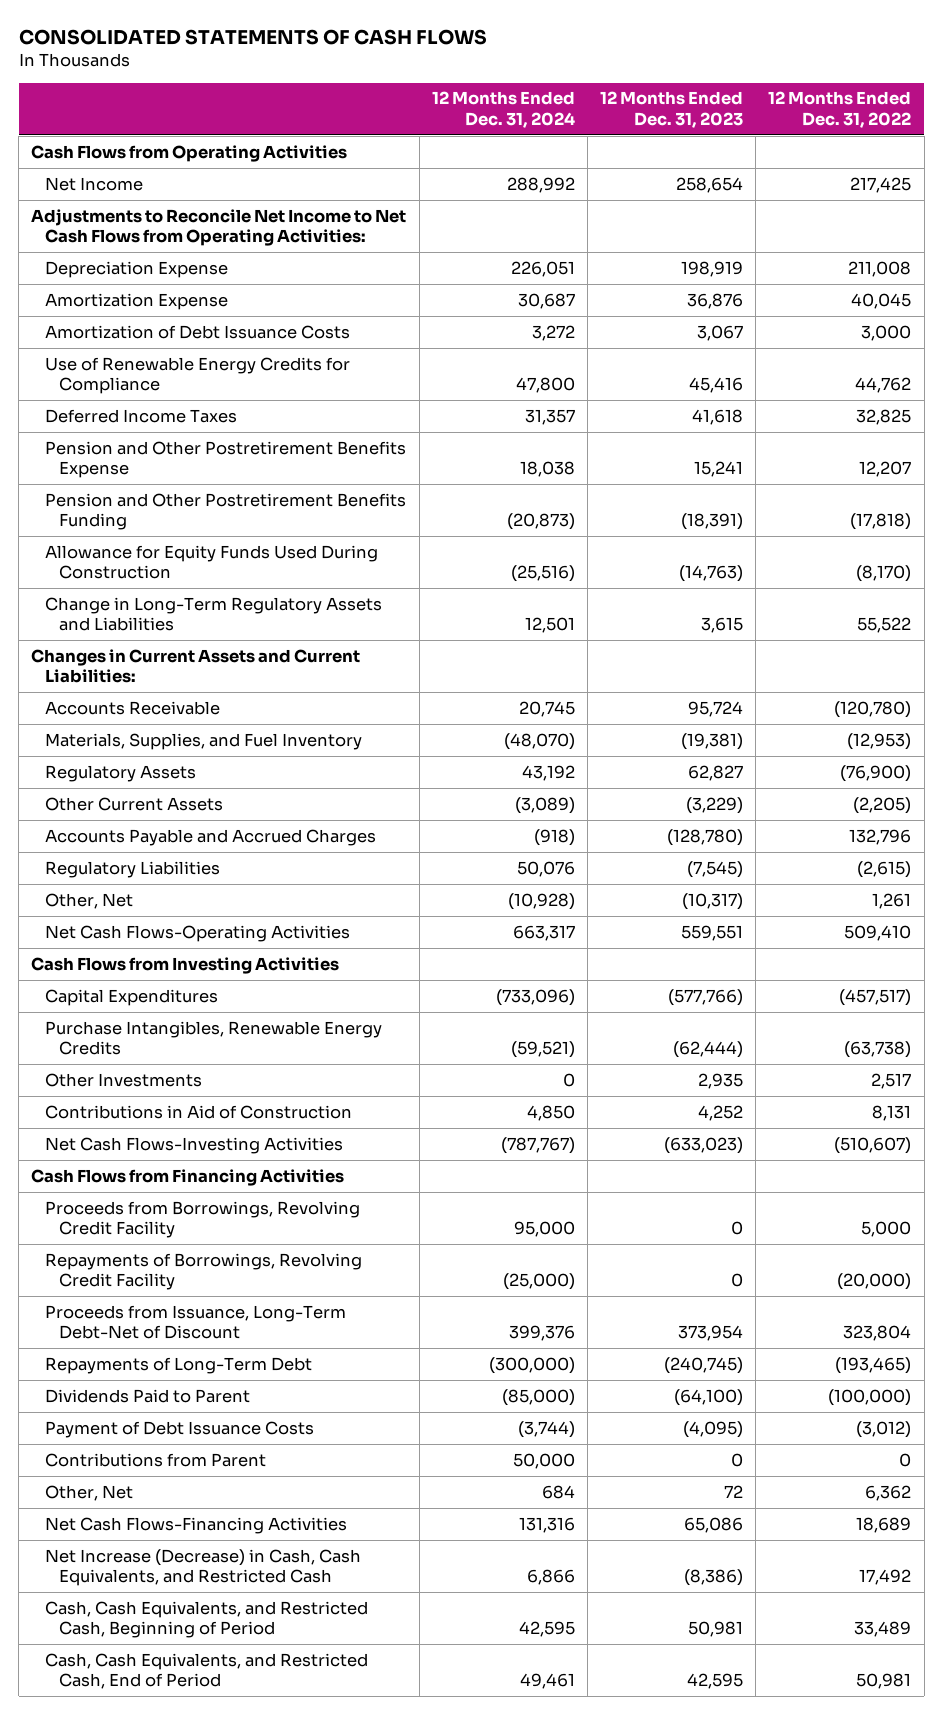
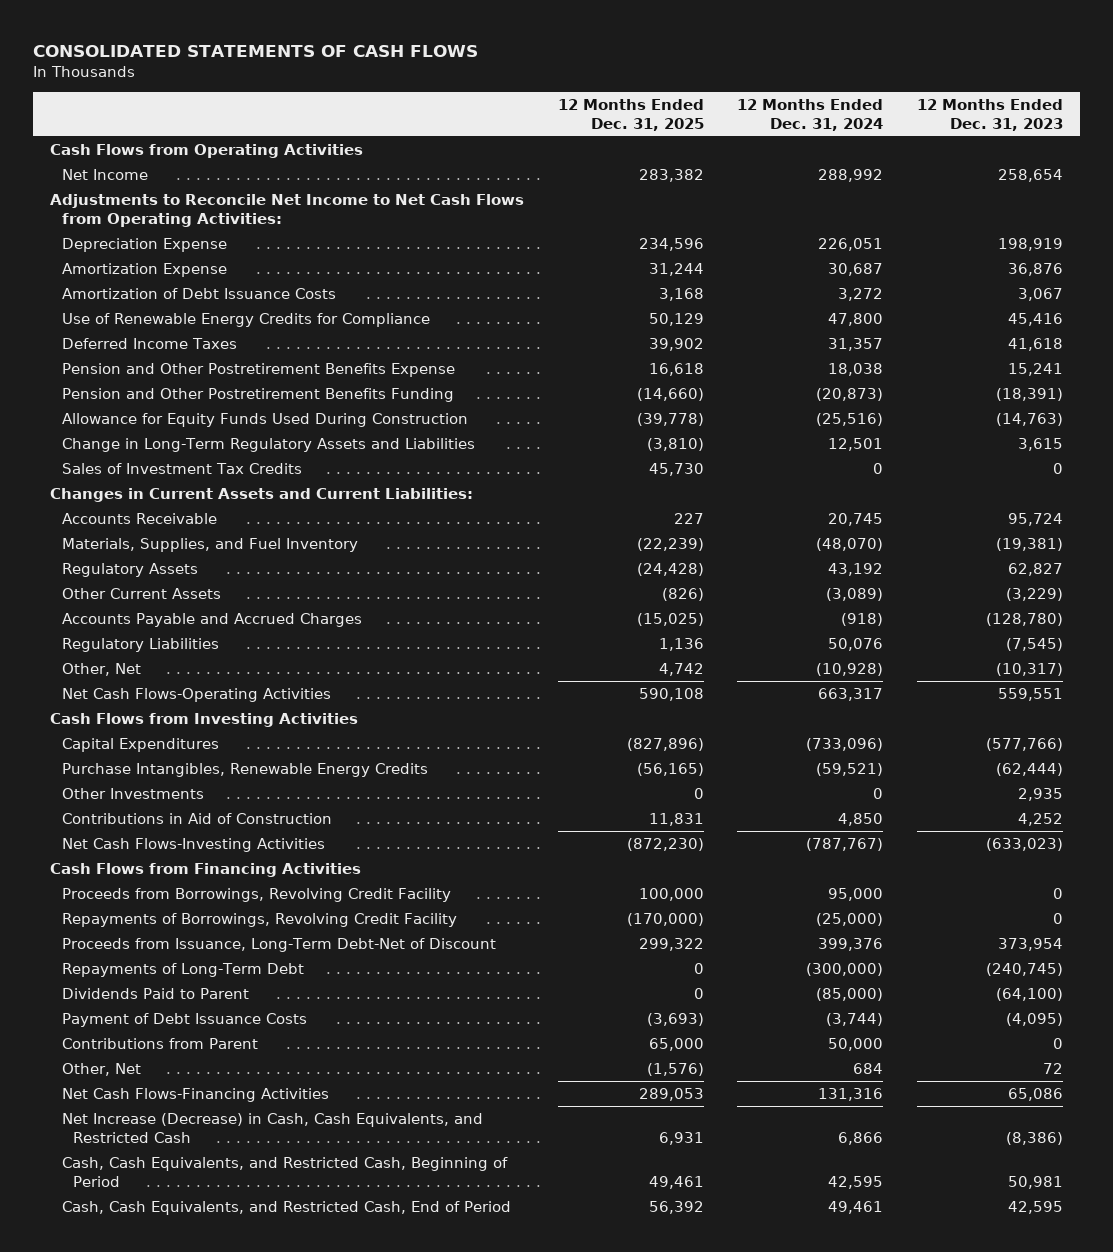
[768,91,912,128] 12 Months Ended Dec. 31, 2022 -> none
none -> [557,98,704,131] 12 Months Ended Dec. 31, 2025
none -> [61,462,302,474] Sales of Investment Tax Credits

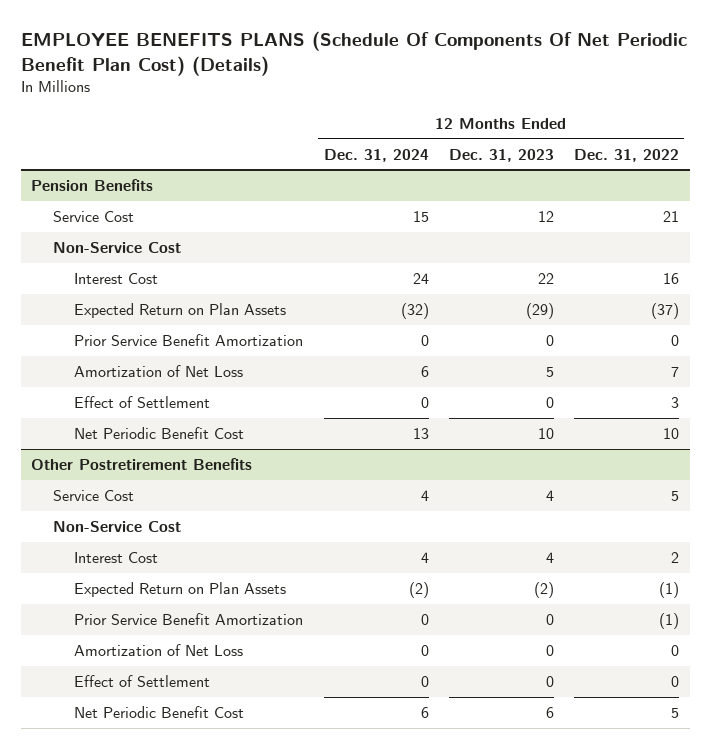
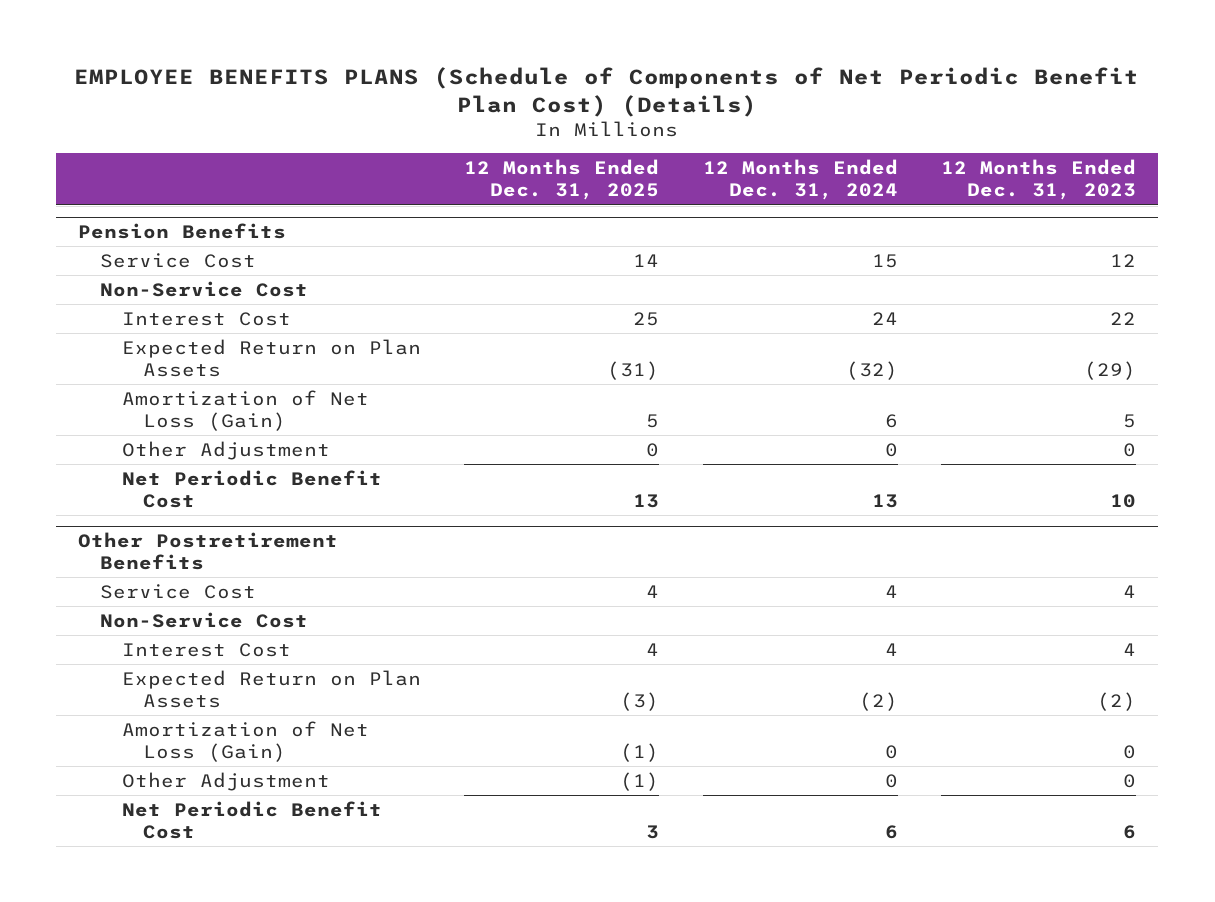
[20,30,687,76] EMPLOYEE BENEFITS PLANS (Schedule Of Components Of Net Periodic Benefit Plan Cost) (Details) -> [74,66,1140,117] EMPLOYEE BENEFITS PLANS (Schedule of Components of Net Periodic Benefit Plan Cost) (Details)
[574,148,680,162] Dec. 31, 2022 -> none
none -> [464,159,660,201] 12 Months Ended Dec. 31, 2025
[74,333,304,346] Prior Service Benefit Amortization -> none
[74,395,211,408] Effect of Settlement -> none
[74,364,244,377] Amortization of Net Loss -> [121,389,369,432] Amortization of Net Loss (Gain)
none -> [121,440,330,460] Other Adjustment
[74,612,304,625] Prior Service Benefit Amortization -> none
[74,674,211,687] Effect of Settlement -> none
[74,643,244,656] Amortization of Net Loss -> [121,720,369,763] Amortization of Net Loss (Gain)
none -> [121,771,330,791] Other Adjustment

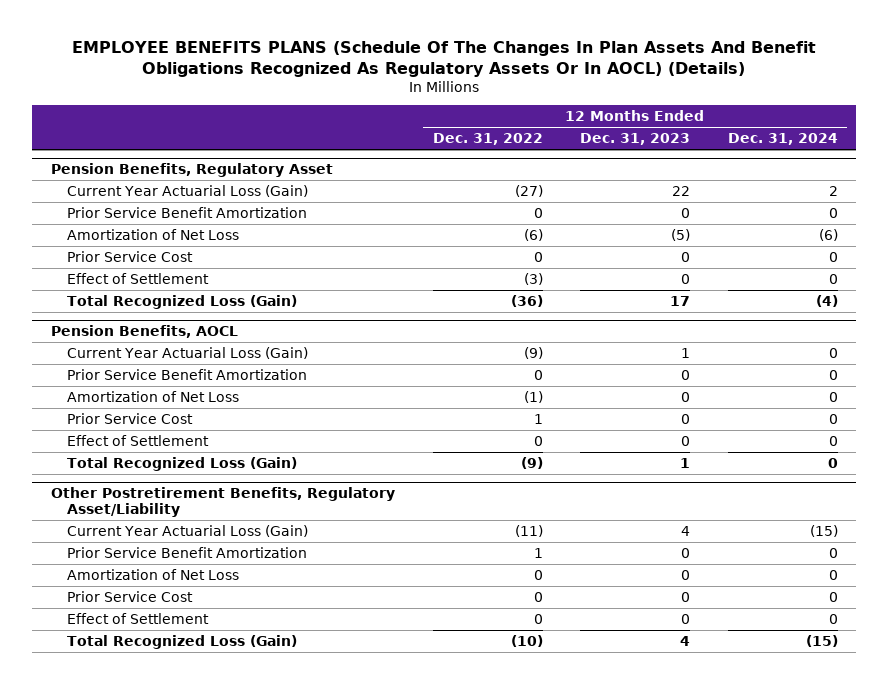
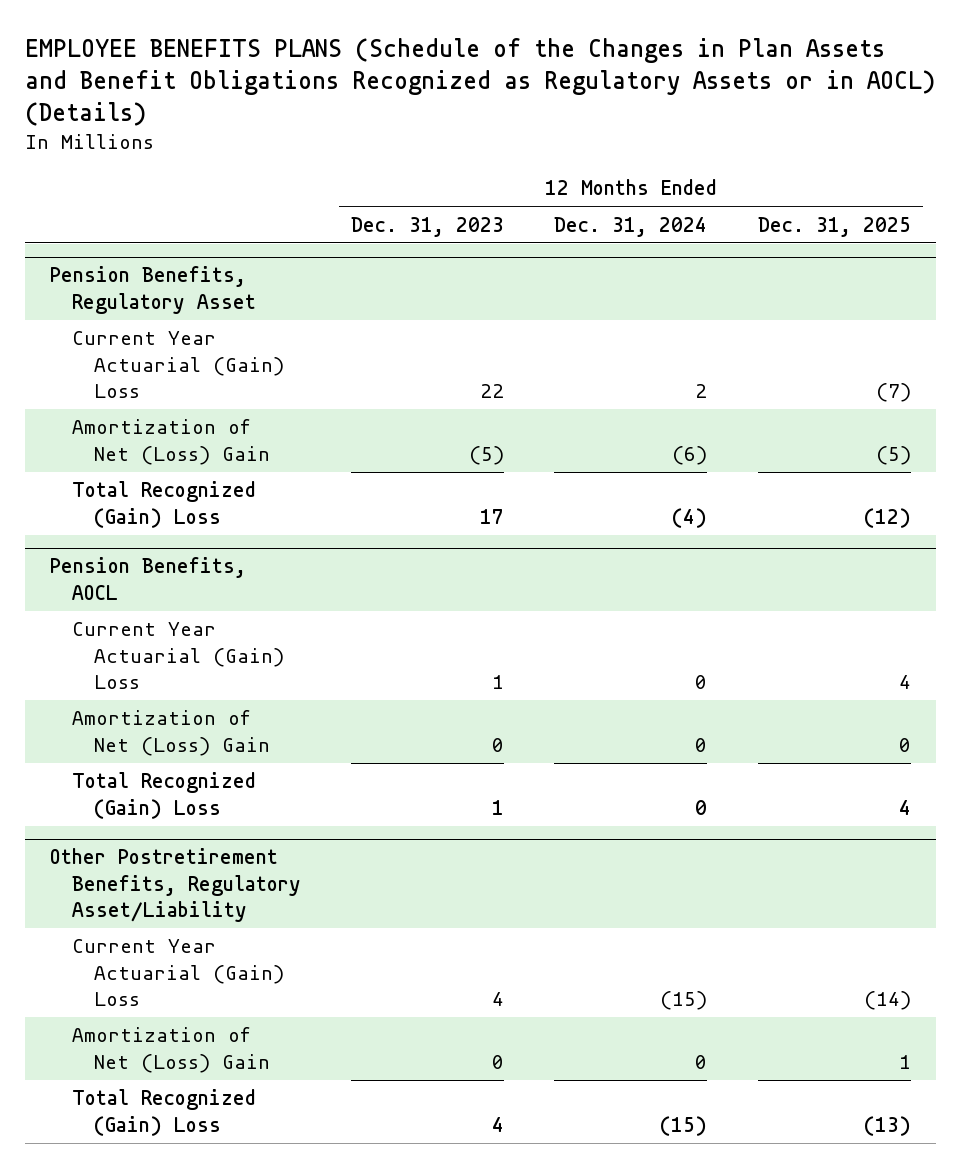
[72,41,817,77] EMPLOYEE BENEFITS PLANS (Schedule Of The Changes In Plan Assets And Benefit Obligations Recognized As Regulatory Assets Or In AOCL) (Details) -> [24,37,935,127] EMPLOYEE BENEFITS PLANS (Schedule of the Changes in Plan Assets and Benefit Obligations Recognized as Regulatory Assets or in AOCL) (Details)
[432,132,543,145] Dec. 31, 2022 -> none
none -> [757,216,911,237] Dec. 31, 2025
[66,206,307,218] Prior Service Benefit Amortization -> none
[66,250,193,262] Prior Service Cost -> none
[66,272,209,284] Effect of Settlement -> none
[66,184,308,197] Current Year Actuarial Loss (Gain) -> [71,331,285,398] Current Year Actuarial (Gain) Loss
[66,228,239,240] Amortization of Net Loss -> [71,419,271,465] Amortization of Net (Loss) Gain
[66,294,297,309] Total Recognized Loss (Gain) -> [71,481,256,528] Total Recognized (Gain) Loss
[66,368,307,380] Prior Service Benefit Amortization -> none
[66,412,193,424] Prior Service Cost -> none
[66,434,209,446] Effect of Settlement -> none
[66,346,308,359] Current Year Actuarial Loss (Gain) -> [71,622,285,689] Current Year Actuarial (Gain) Loss
[66,390,239,402] Amortization of Net Loss -> [71,710,271,756] Amortization of Net (Loss) Gain
[66,456,297,471] Total Recognized Loss (Gain) -> [71,772,256,819] Total Recognized (Gain) Loss
[66,546,307,558] Prior Service Benefit Amortization -> none
[66,590,193,602] Prior Service Cost -> none
[66,612,209,624] Effect of Settlement -> none
[66,524,308,537] Current Year Actuarial Loss (Gain) -> [71,939,285,1006] Current Year Actuarial (Gain) Loss
[66,568,239,580] Amortization of Net Loss -> [71,1027,271,1073] Amortization of Net (Loss) Gain
[66,634,297,649] Total Recognized Loss (Gain) -> [71,1089,256,1136] Total Recognized (Gain) Loss

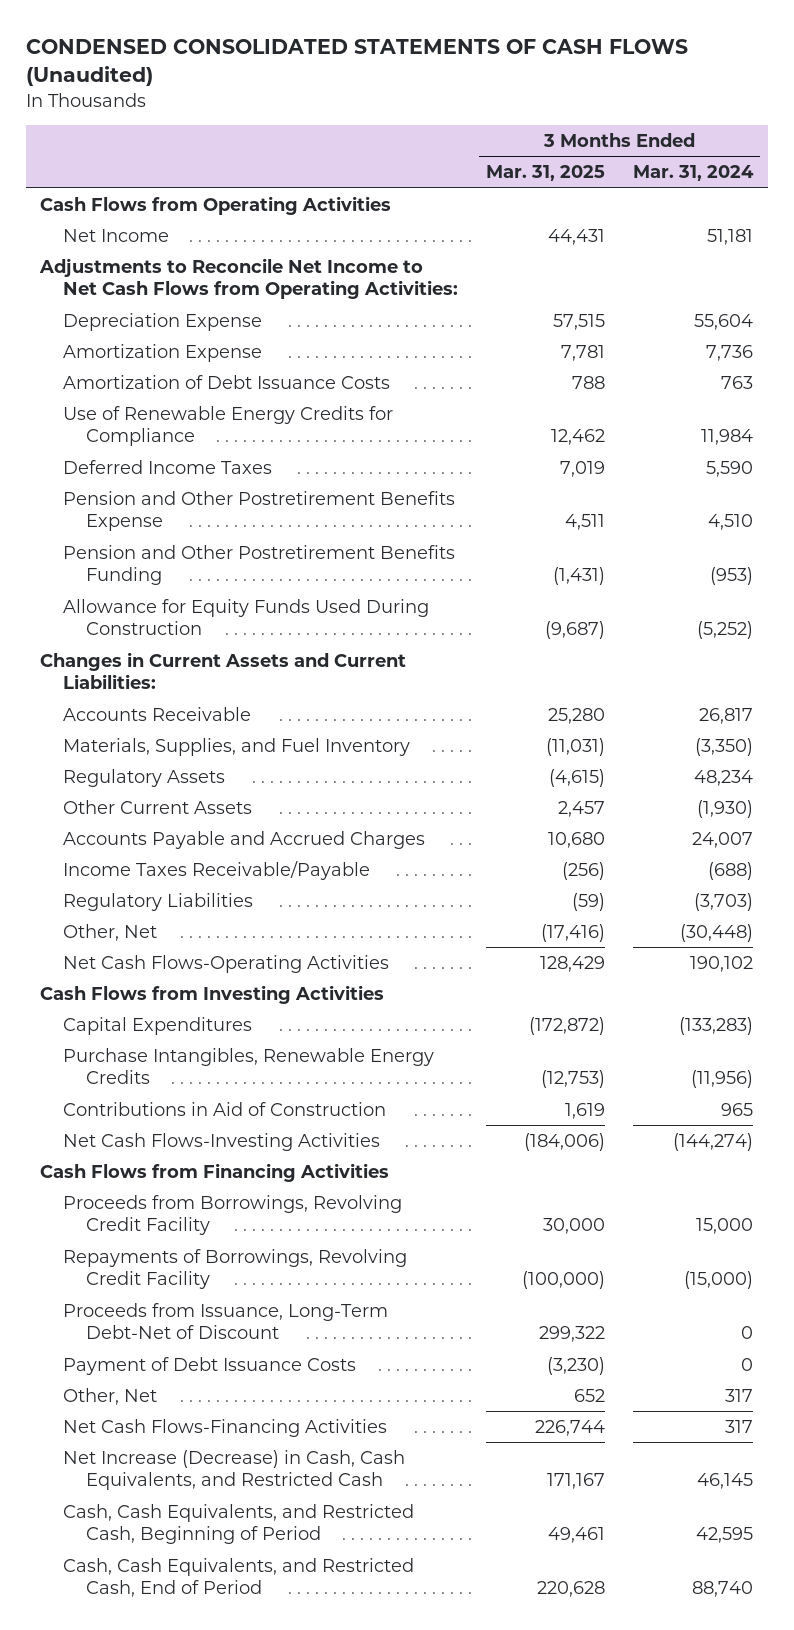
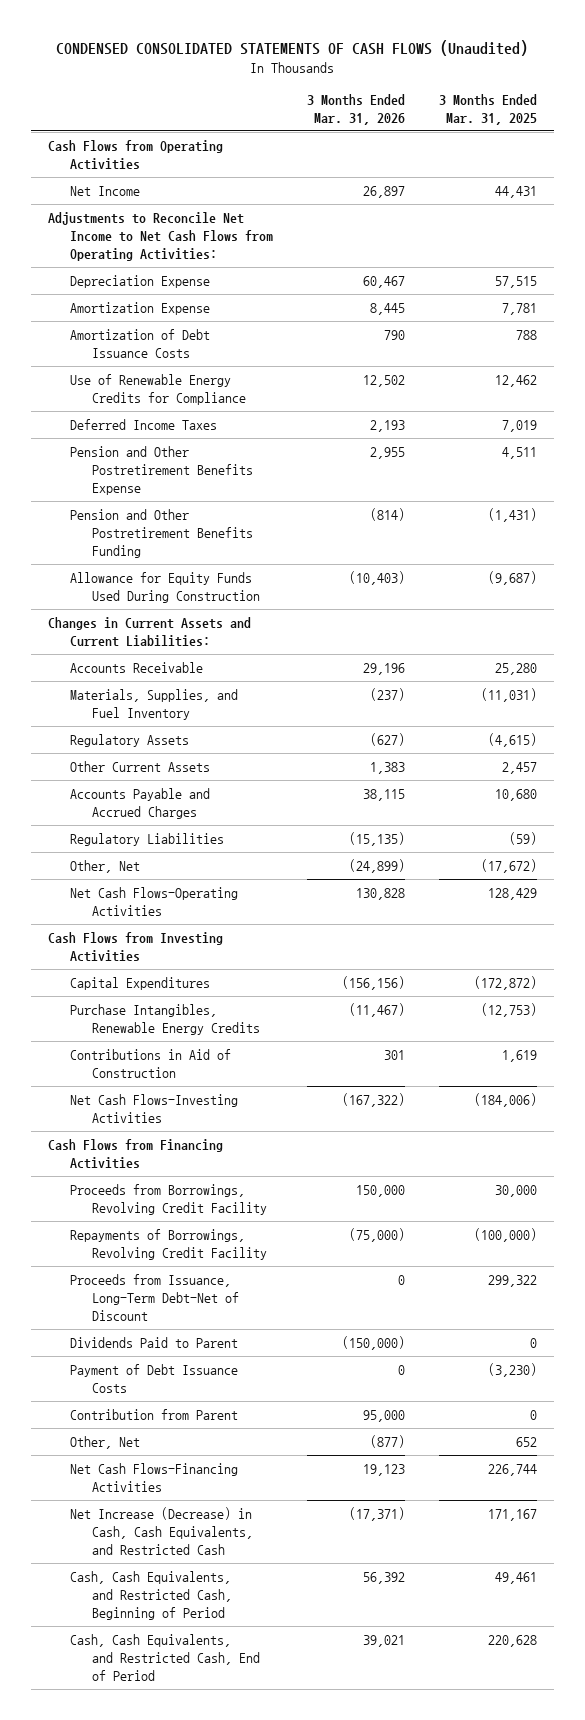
[633,165,755,182] Mar. 31, 2024 -> none
none -> [306,93,405,125] 3 Months Ended Mar. 31, 2026
[63,861,371,881] Income Taxes Receivable/Payable -> none
[541,924,606,943] (17,416) -> [480,859,537,874] (17,672)
none -> [69,1337,238,1349] Dividends Paid to Parent
none -> [69,1409,238,1421] Contribution from Parent

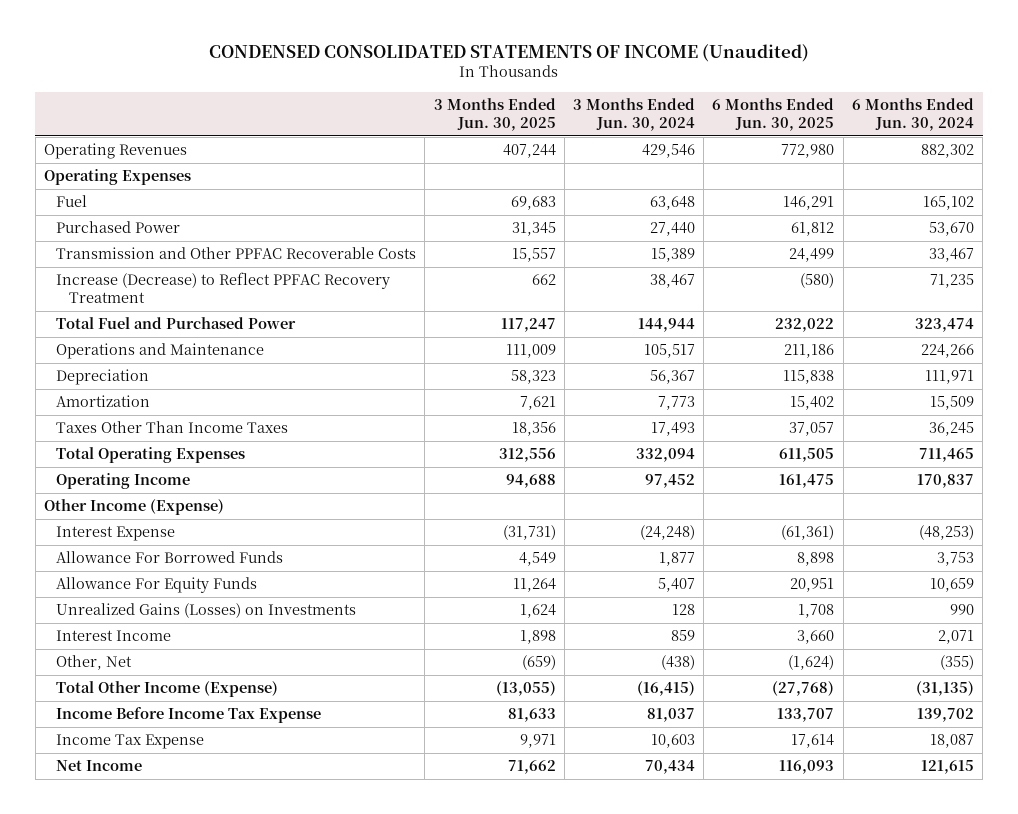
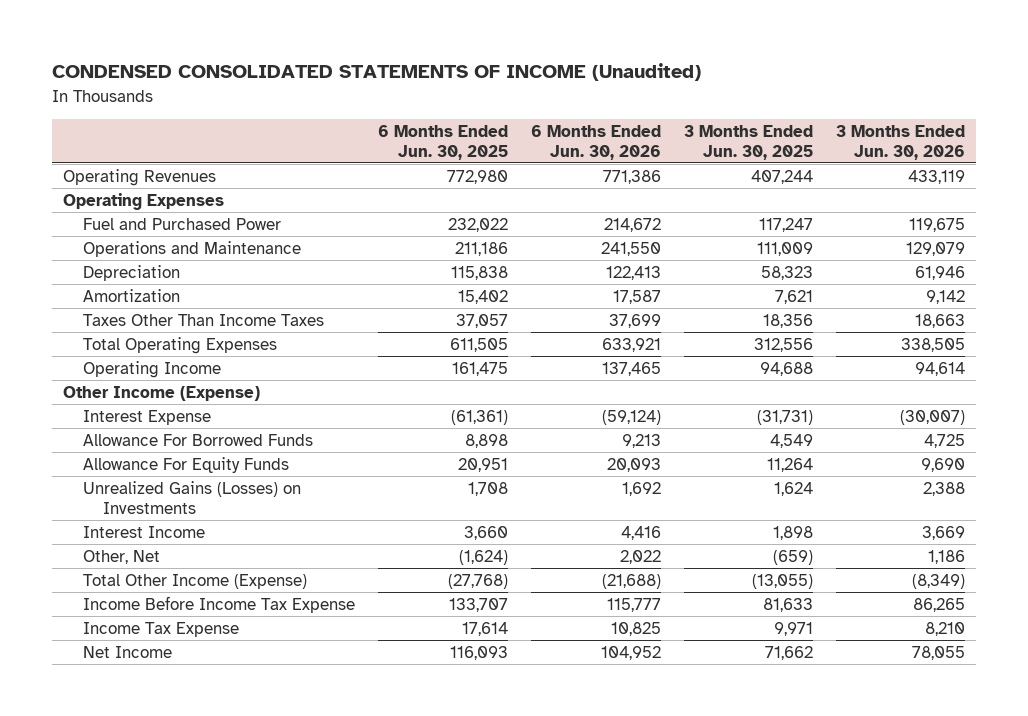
[572,98,695,132] 3 Months Ended Jun. 30, 2024 -> none
[851,98,974,132] 6 Months Ended Jun. 30, 2024 -> none
none -> [530,124,661,160] 6 Months Ended Jun. 30, 2026
none -> [835,124,965,160] 3 Months Ended Jun. 30, 2026
[56,195,88,208] Fuel -> none
[56,221,181,234] Purchased Power -> none
[56,247,417,260] Transmission and Other PPFAC Recoverable Costs -> none
[56,272,391,304] Increase (Decrease) to Reflect PPFAC Recovery Treatment -> none
[56,317,297,330] Total Fuel and Purchased Power -> [83,217,282,230] Fuel and Purchased Power

